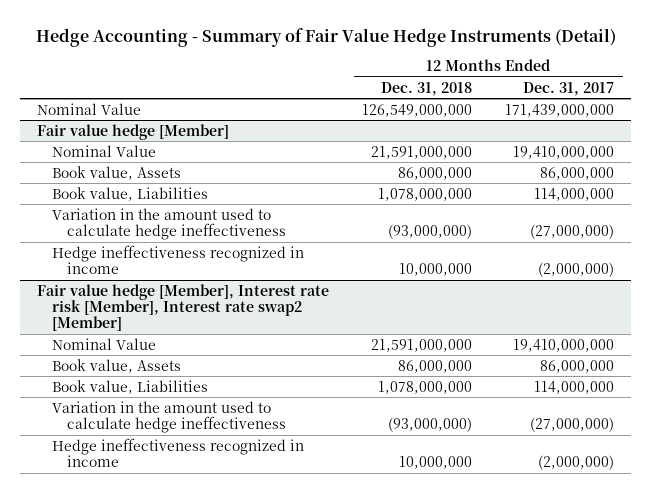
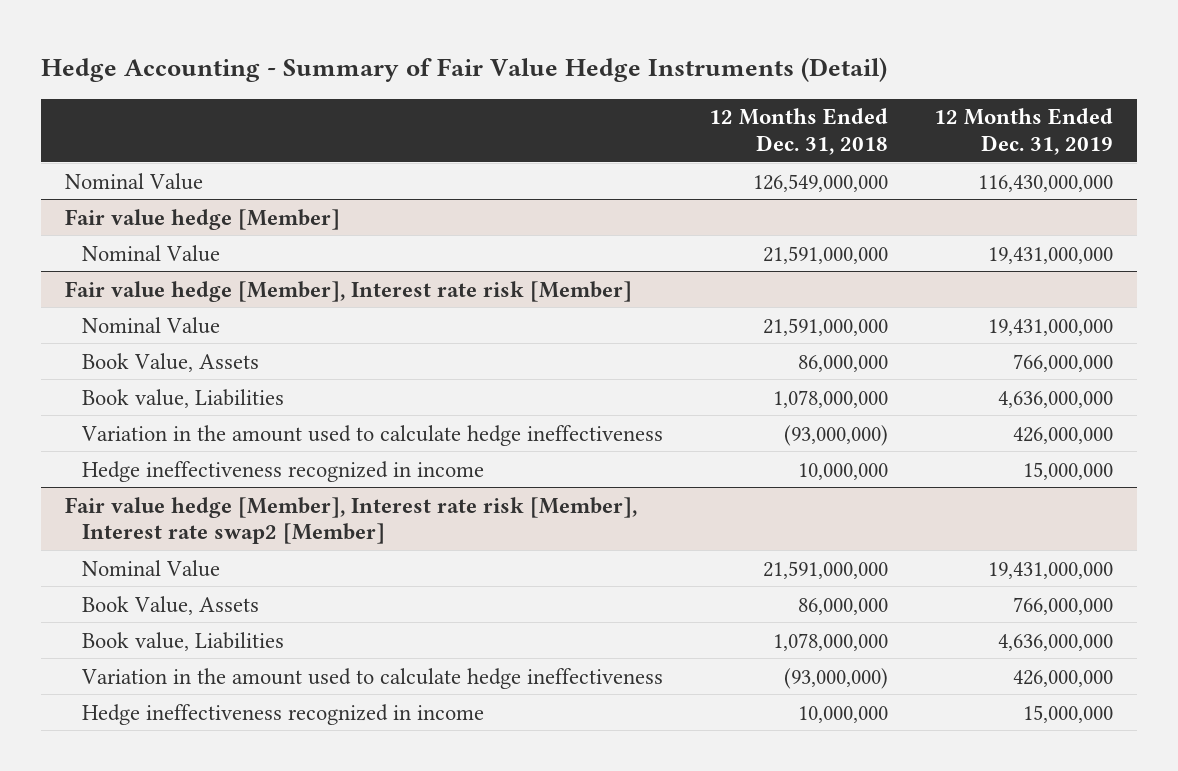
[523,81,615,96] Dec. 31, 2017 -> none
none -> [934,108,1114,155] 12 Months Ended Dec. 31, 2019
none -> [64,280,632,302] Fair value hedge [Member], Interest rate risk [Member]
none -> [81,316,220,334] Nominal Value
[51,165,181,180] Book value, Assets -> [81,352,259,372] Book Value, Assets
[51,358,181,373] Book value, Assets -> [81,595,259,615] Book Value, Assets

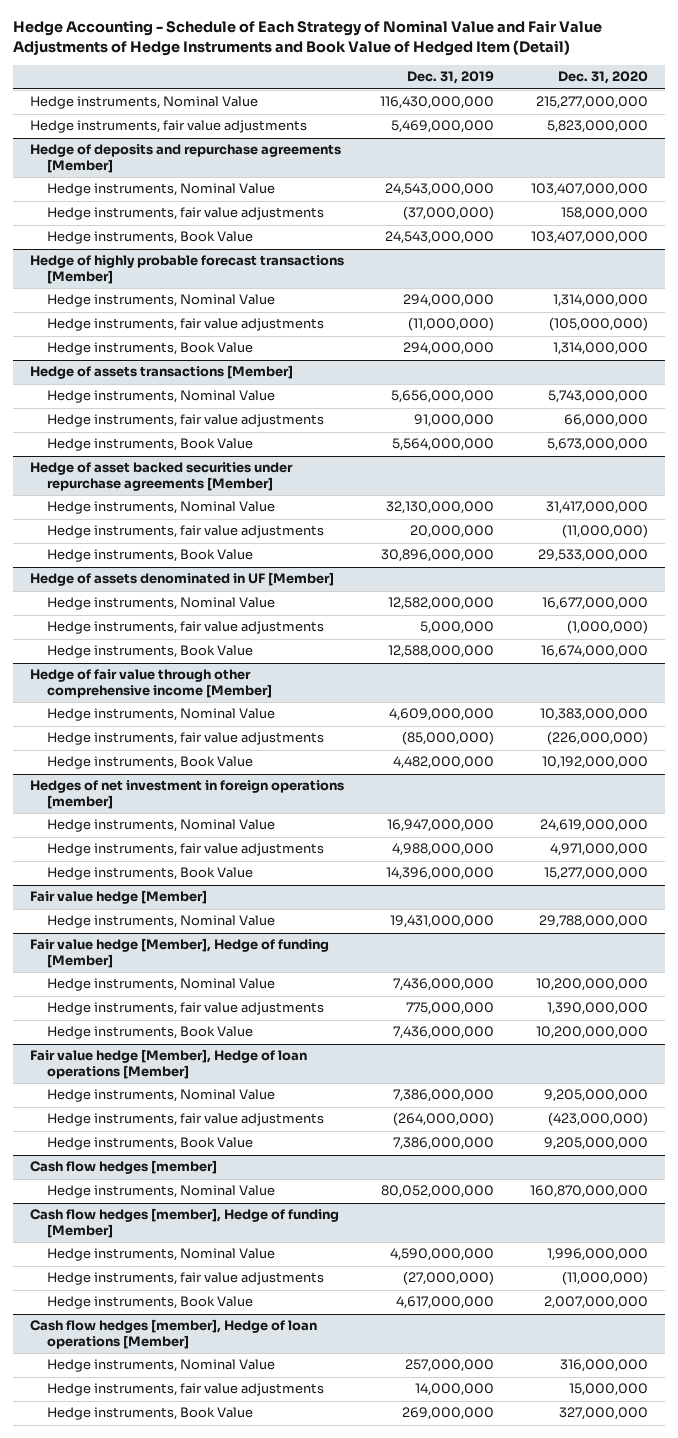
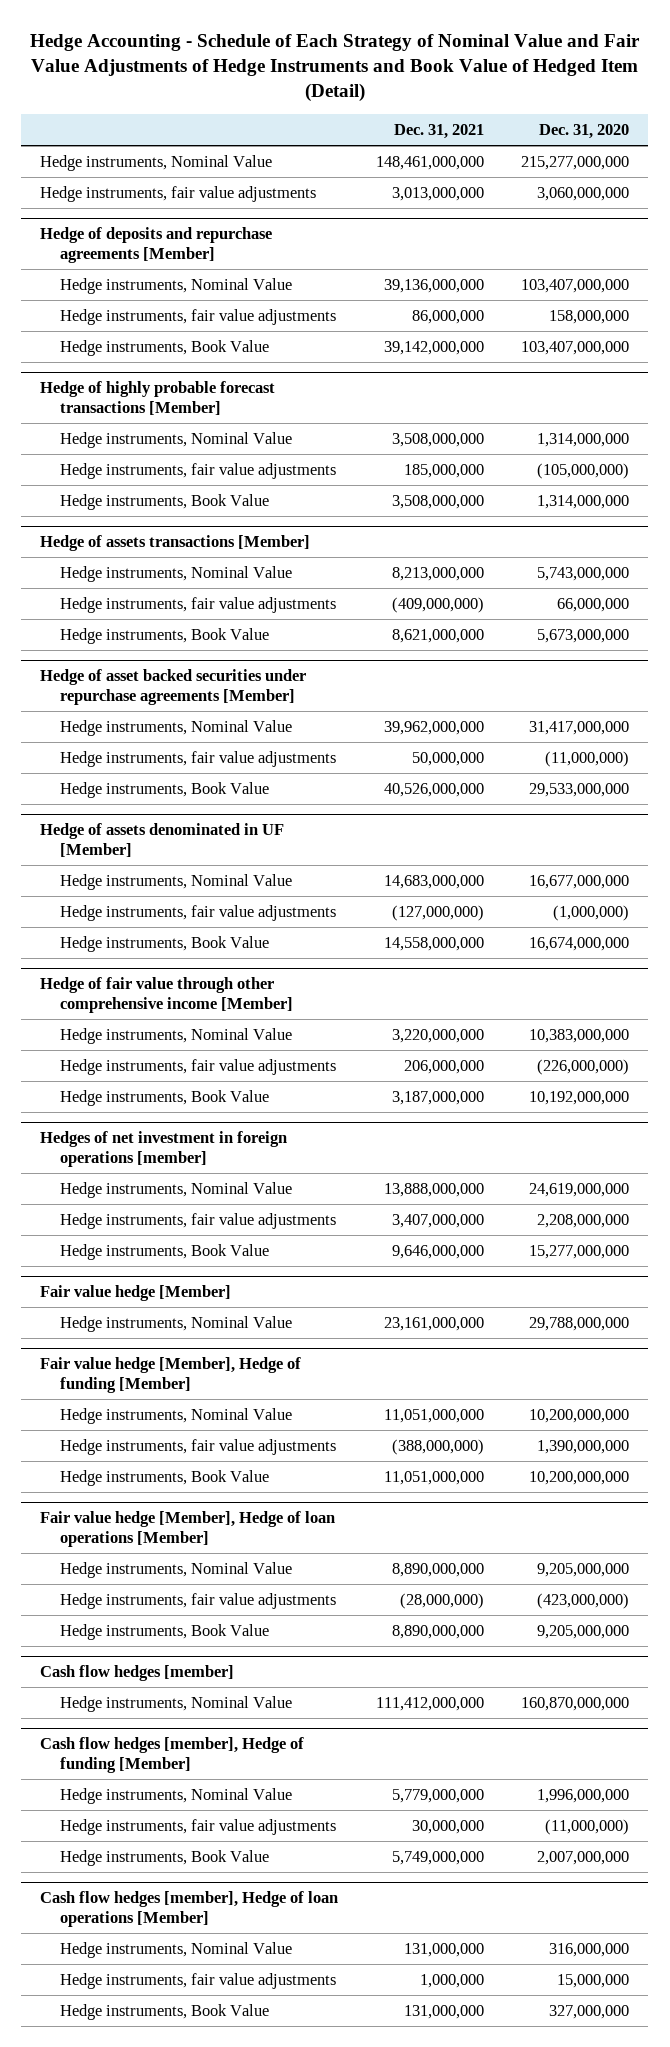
[407,71,495,85] Dec. 31, 2019 -> none
none -> [393,123,484,139] Dec. 31, 2021
[546,120,648,134] 5,823,000,000 -> [537,187,630,202] 3,060,000,000
[549,843,648,857] 4,971,000,000 -> [537,1214,630,1229] 2,208,000,000

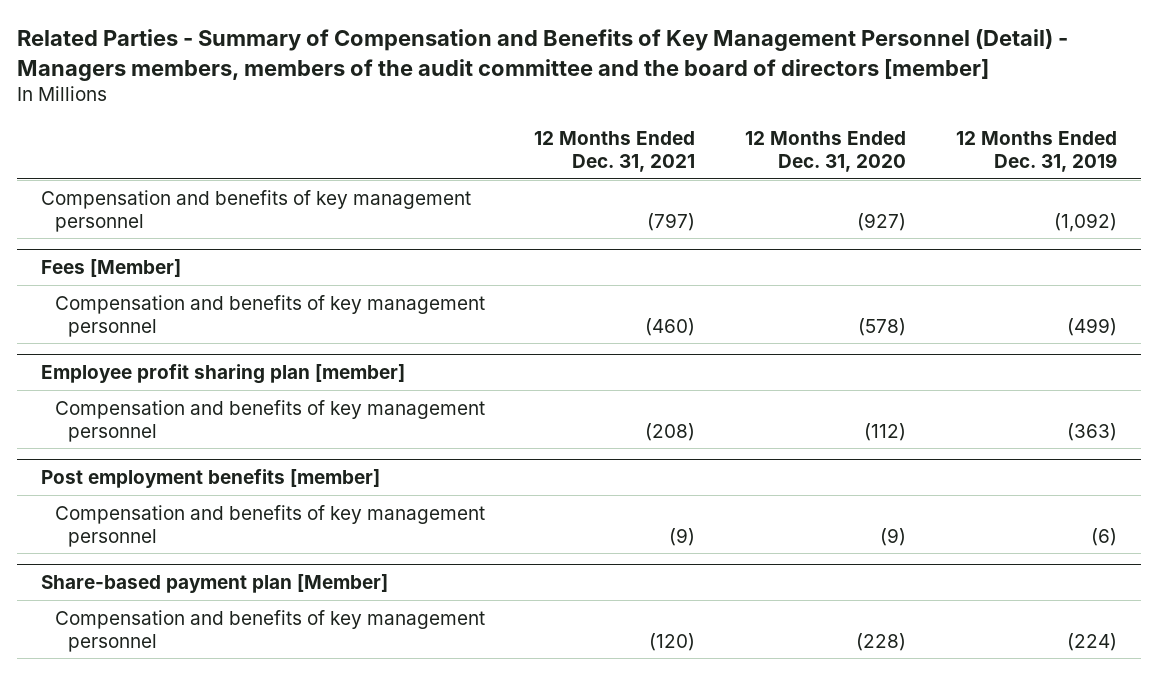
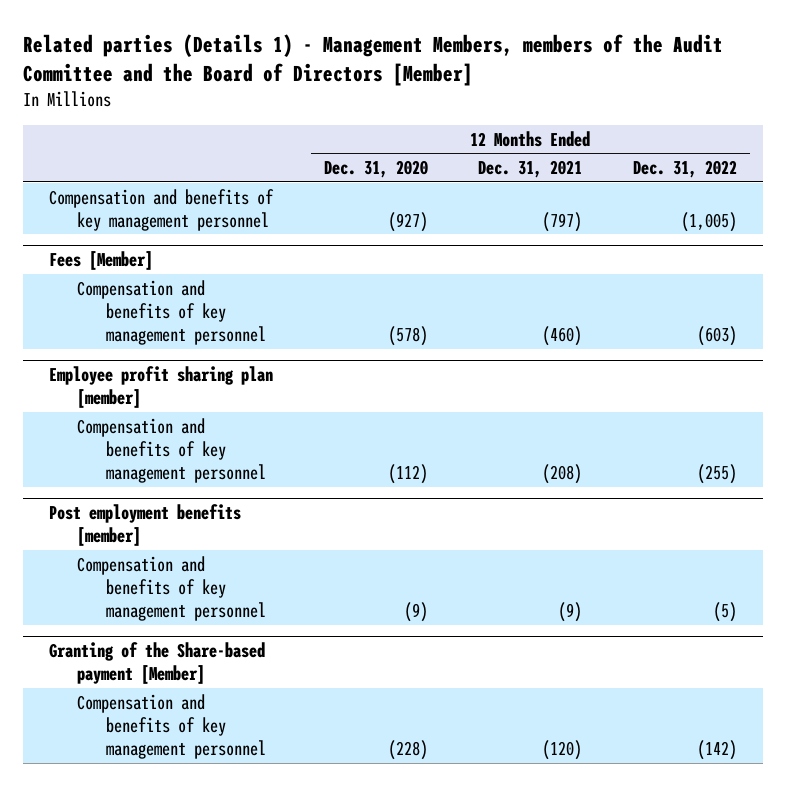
[16,29,1068,81] Related Parties - Summary of Compensation and Benefits of Key Management Personnel (Detail) - Managers members, members of the audit committee and the board of directors [member] -> [23,34,724,87] Related parties (Details 1) - Management Members, members of the Audit Committee and the Board of Directors [Member]
[955,131,1117,172] 12 Months Ended Dec. 31, 2019 -> none
none -> [633,159,738,178] Dec. 31, 2022
[41,574,389,594] Share-based payment plan [Member] -> [48,642,265,685] Granting of the Share-based payment [Member]

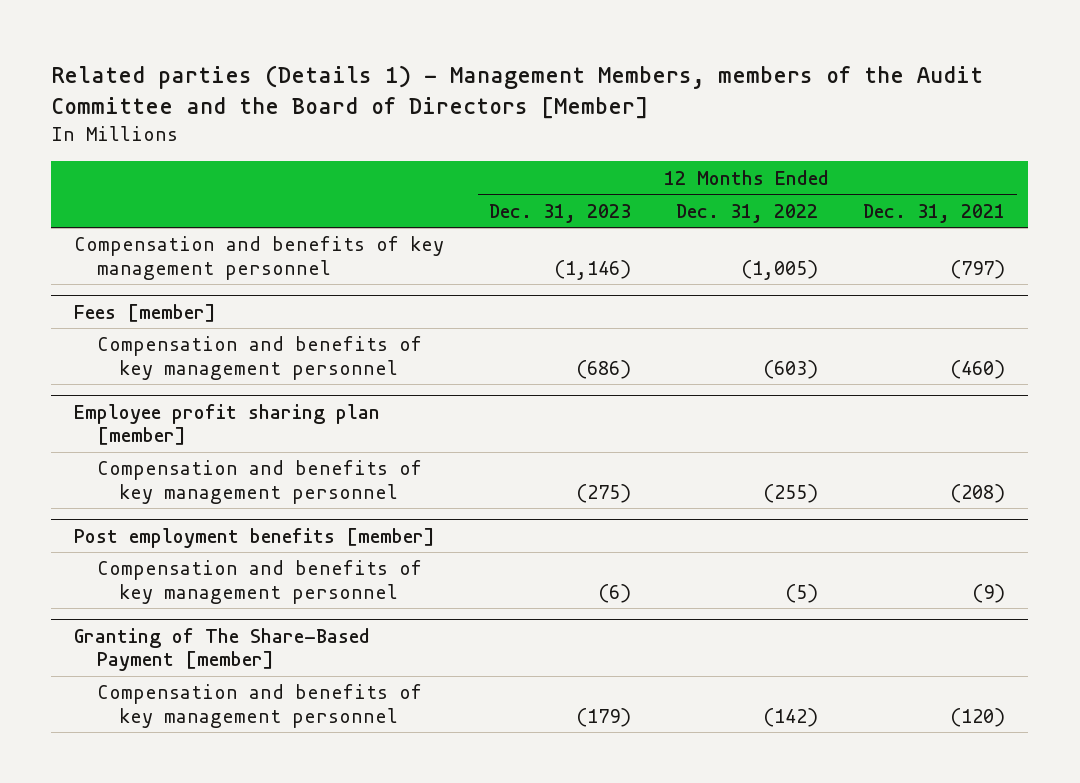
[323,159,428,178] Dec. 31, 2020 -> none
none -> [489,203,632,223] Dec. 31, 2023
[48,251,153,271] Fees [Member] -> [74,304,217,323] Fees [member]
[48,642,265,685] Granting of the Share-based payment [Member] -> [74,628,371,672] Granting of The Share-Based Payment [member]

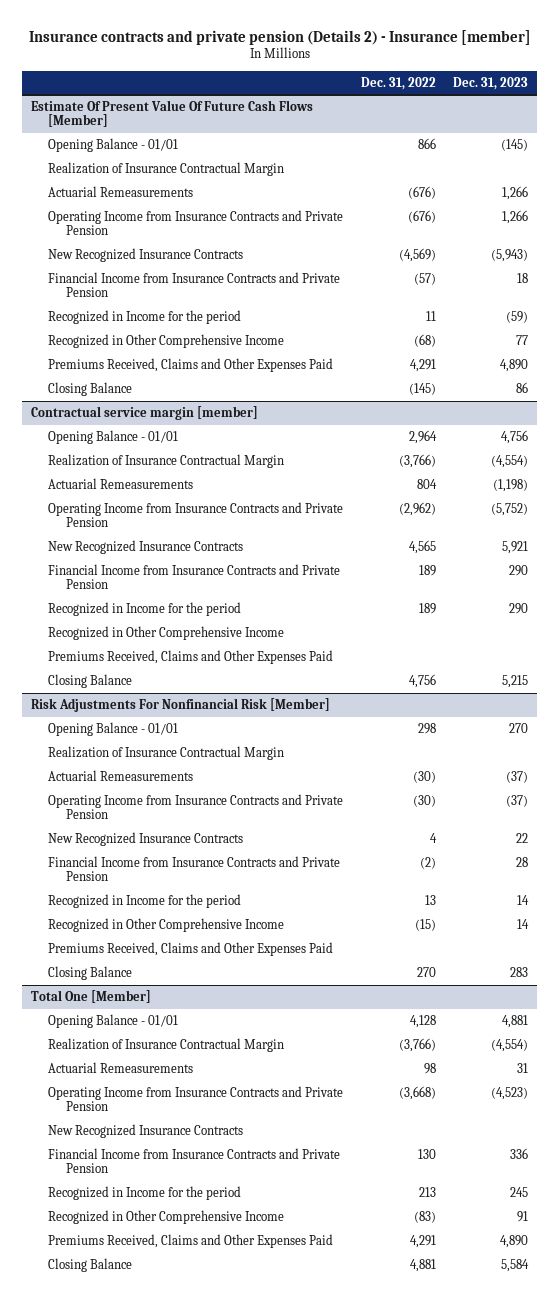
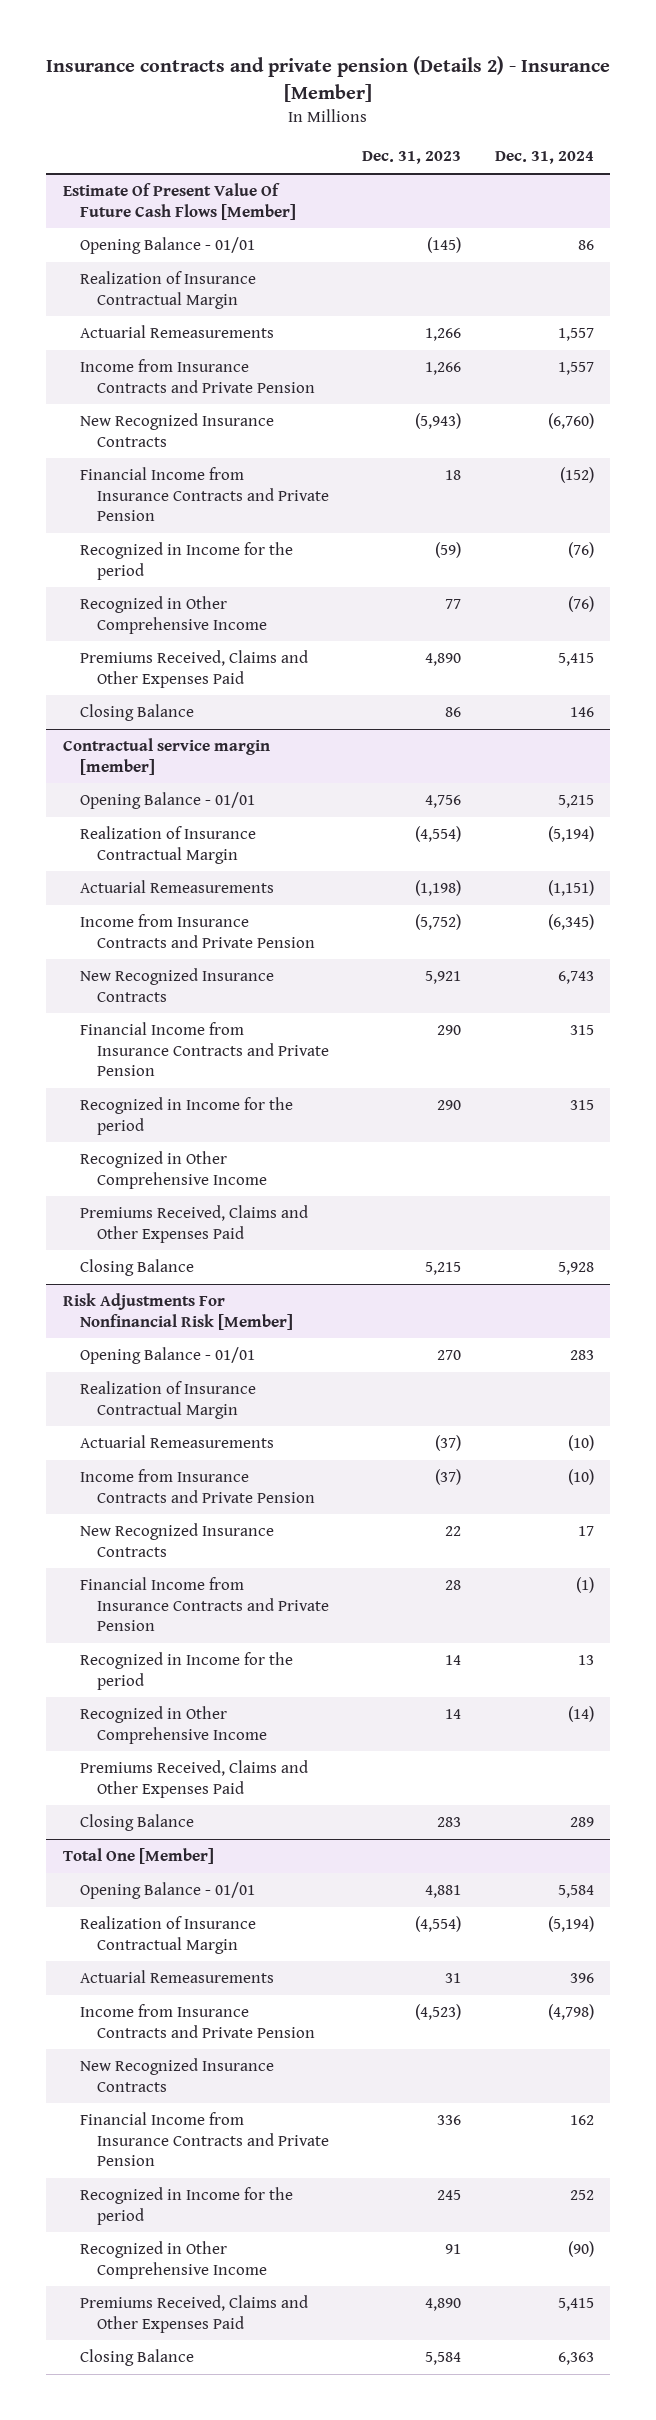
[28,29,531,45] Insurance contracts and private pension (Details 2) - Insurance [member] -> [46,56,611,102] Insurance contracts and private pension (Details 2) - Insurance [Member]
[360,76,436,90] Dec. 31, 2022 -> none
none -> [494,151,594,165] Dec. 31, 2024
[48,209,344,236] Operating Income from Insurance Contracts and Private Pension -> [79,359,315,393] Income from Insurance Contracts and Private Pension
[48,501,344,528] Operating Income from Insurance Contracts and Private Pension -> [79,914,315,948] Income from Insurance Contracts and Private Pension
[48,793,344,820] Operating Income from Insurance Contracts and Private Pension -> [79,1469,315,1503] Income from Insurance Contracts and Private Pension
[48,1085,344,1112] Operating Income from Insurance Contracts and Private Pension -> [79,2004,315,2038] Income from Insurance Contracts and Private Pension

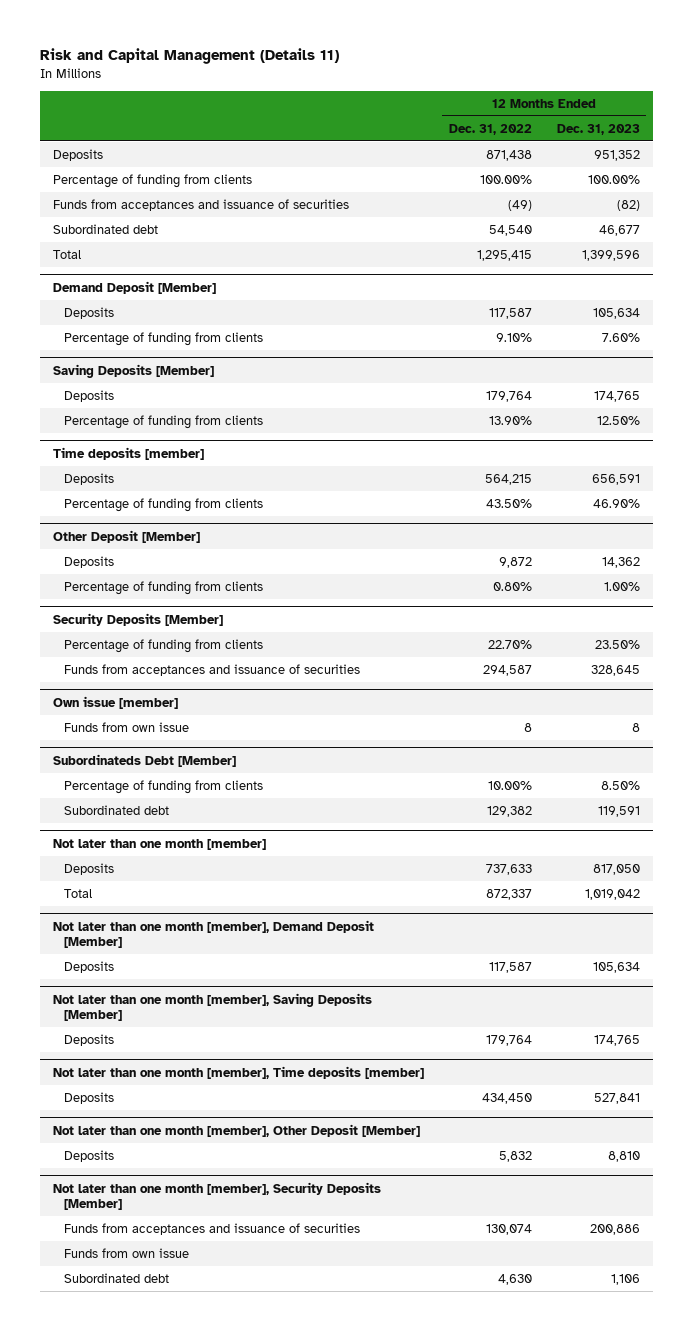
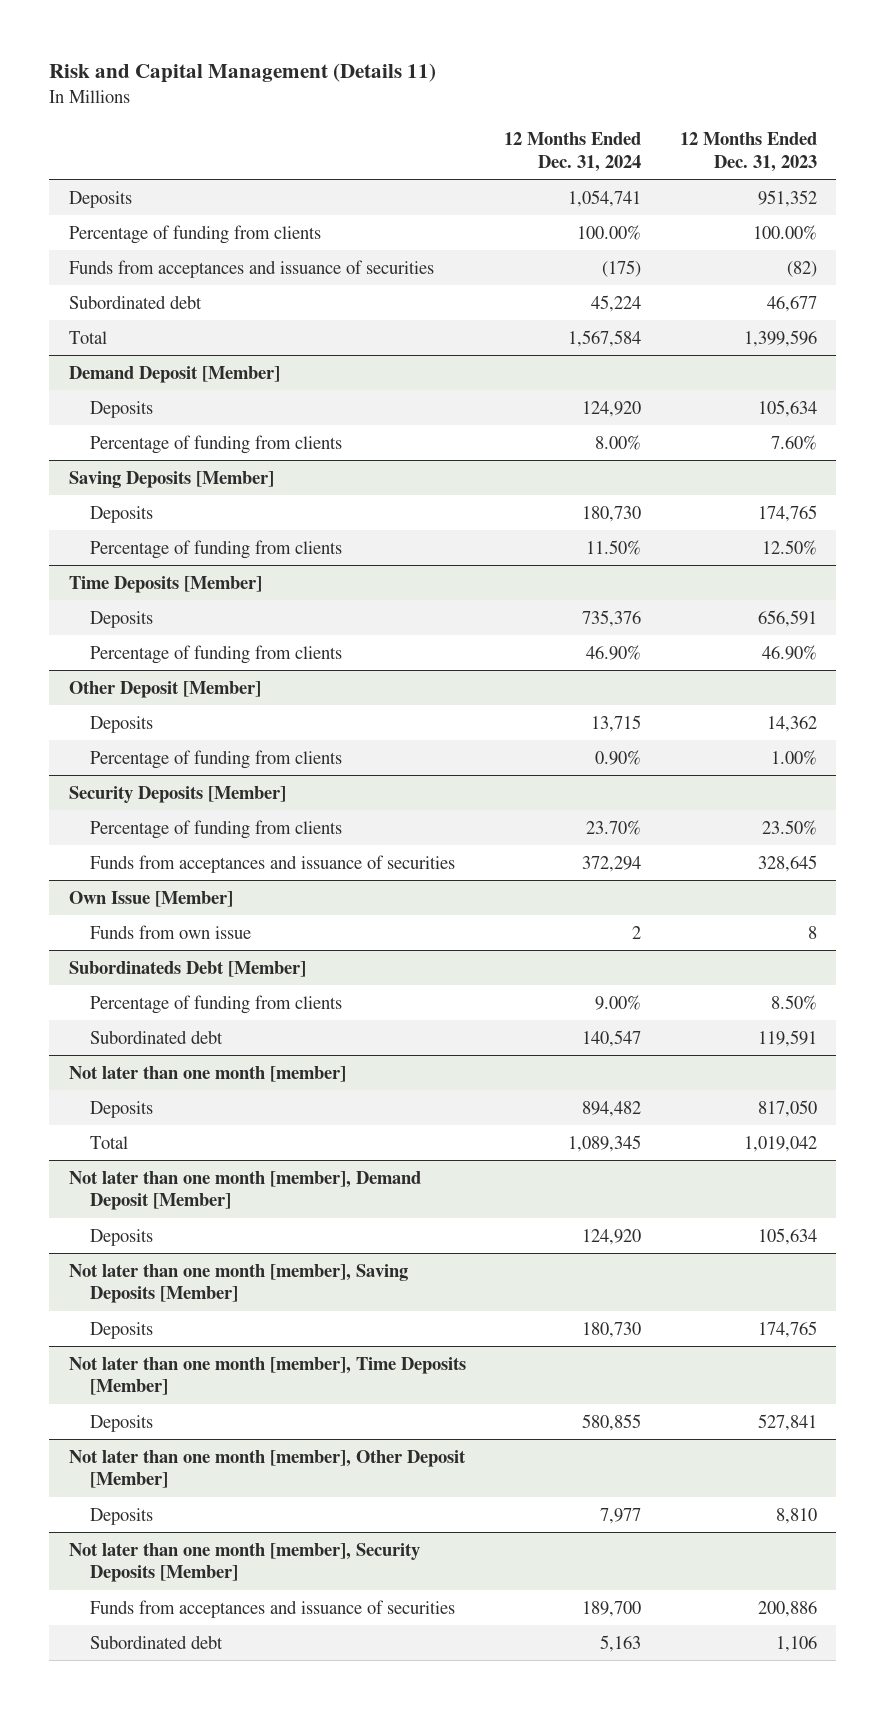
[448,123,532,135] Dec. 31, 2022 -> none
none -> [504,131,642,172] 12 Months Ended Dec. 31, 2024
[52,446,204,460] Time deposits [member] -> [68,575,262,593] Time Deposits [Member]
[52,695,178,709] Own issue [member] -> [68,890,233,907] Own Issue [Member]
[52,1065,424,1079] Not later than one month [member], Time deposits [member] -> [68,1356,466,1396] Not later than one month [member], Time Deposits [Member]
[63,1247,189,1258] Funds from own issue -> none

